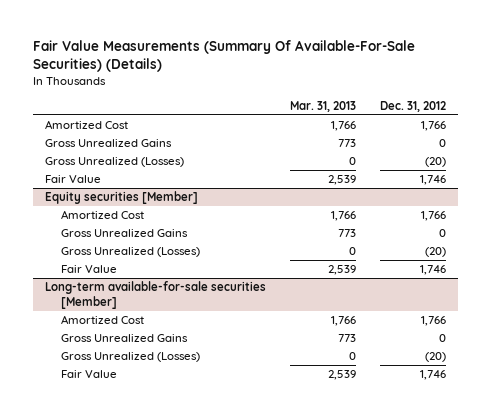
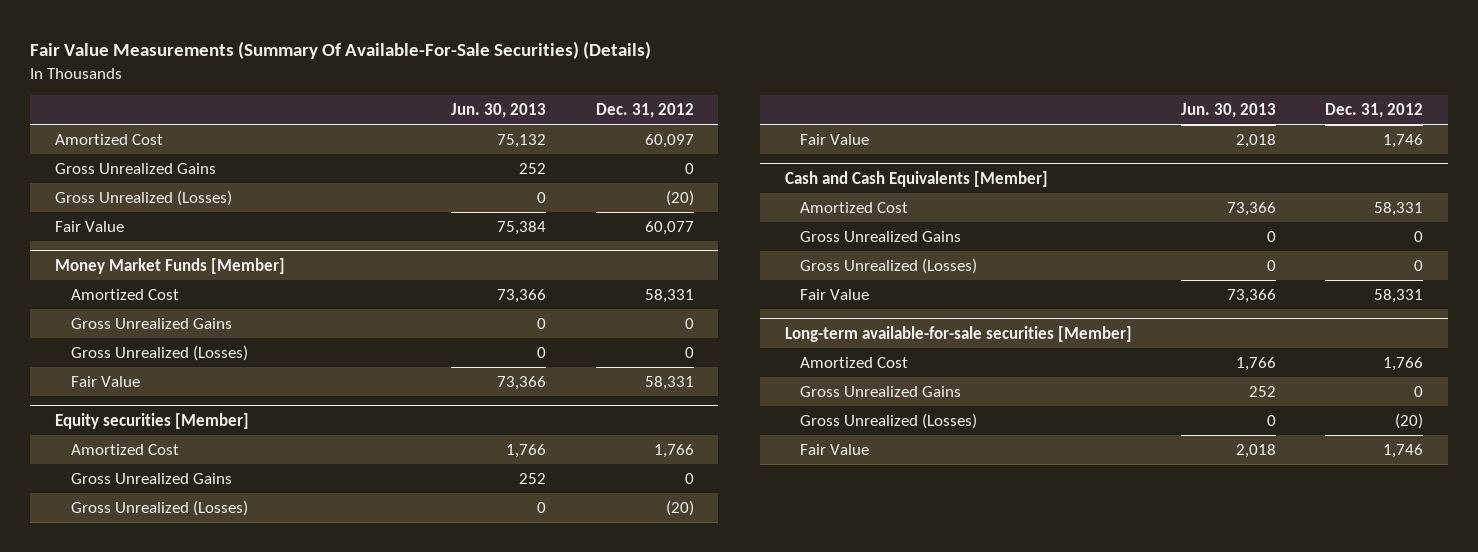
[289,100,356,112] Mar. 31, 2013 -> none
none -> [451,103,547,119] Jun. 30, 2013
[420,121,446,132] 1,766 -> [644,133,694,148] 60,097
[419,175,446,186] 1,746 -> [644,220,694,235] 60,077
none -> [55,257,286,274] Money Market Funds [Member]
none -> [70,288,179,300] Amortized Cost
none -> [70,317,232,329] Gross Unrealized Gains
none -> [70,344,248,361] Gross Unrealized (Losses)
none -> [70,375,140,387] Fair Value
none -> [784,170,1048,187] Cash and Cash Equivalents [Member]
none -> [800,201,909,213] Amortized Cost
none -> [800,230,962,242] Gross Unrealized Gains
none -> [800,257,978,274] Gross Unrealized (Losses)
none -> [800,288,870,300] Fair Value

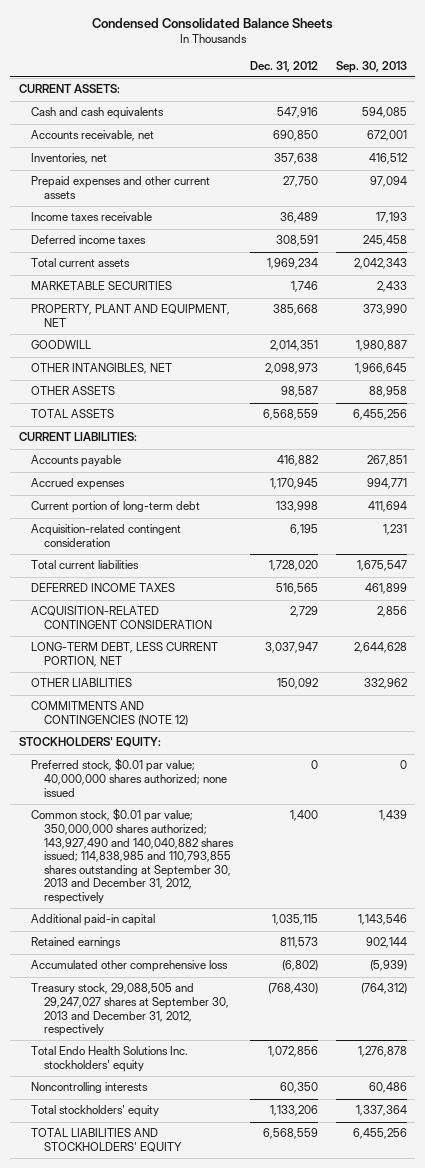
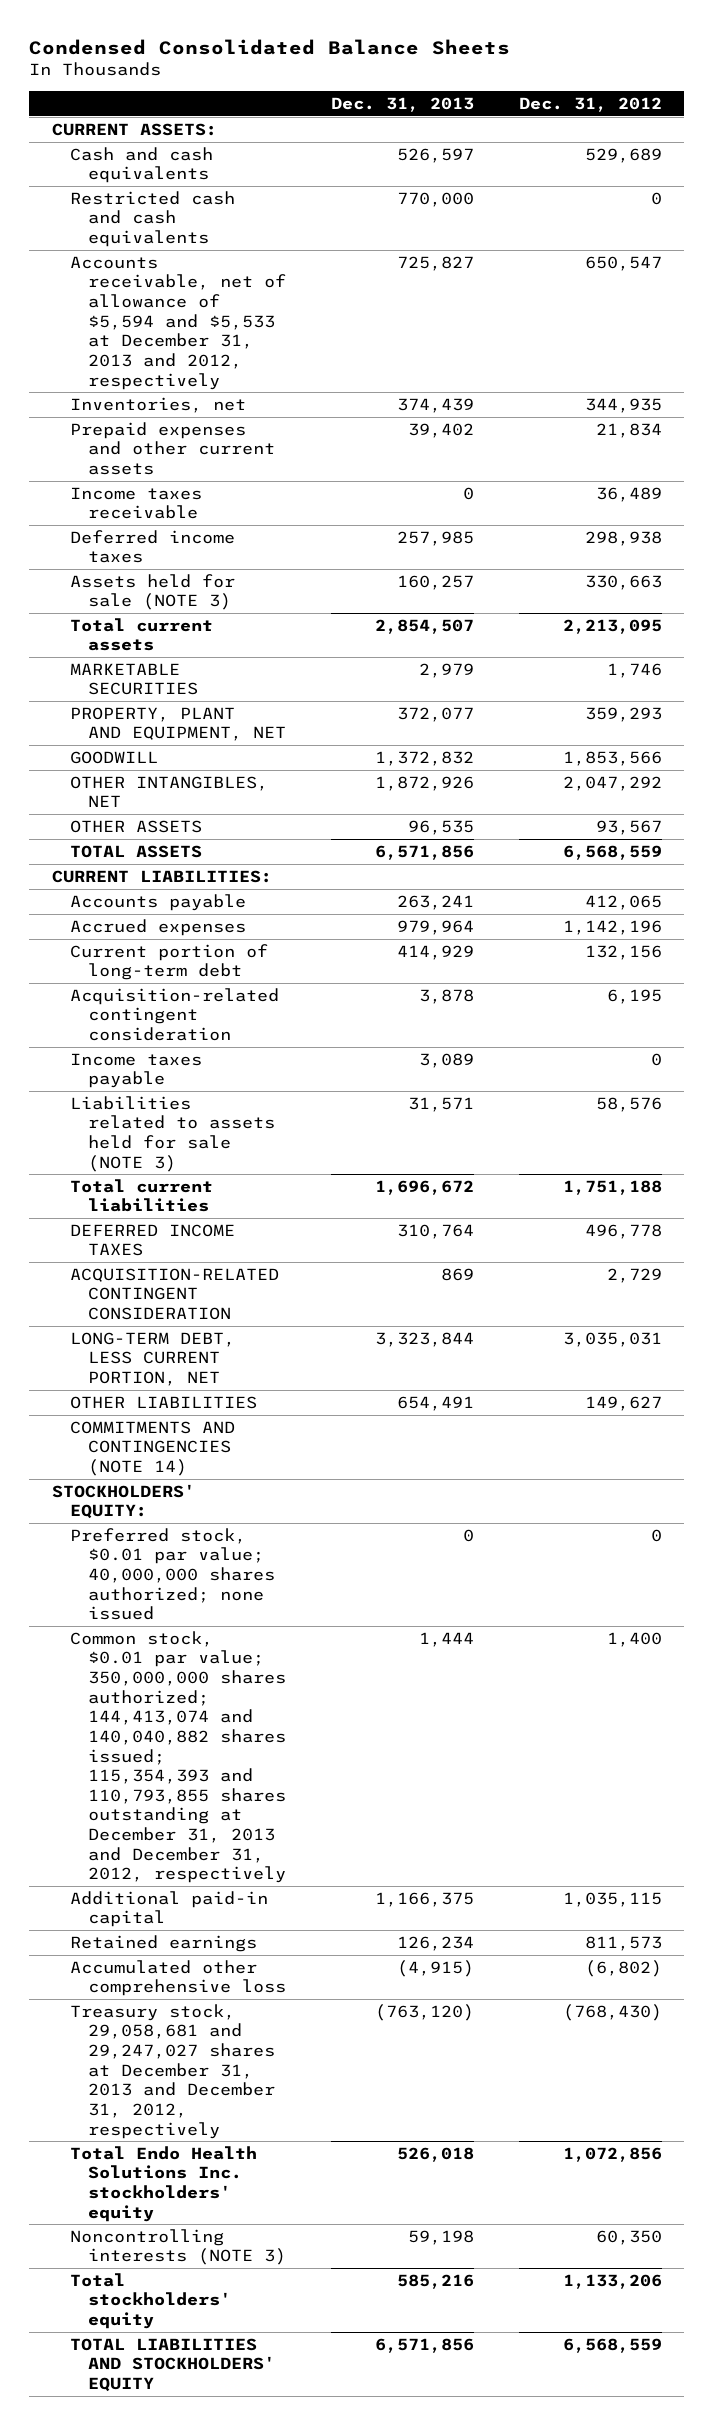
[335,60,407,73] Sep. 30, 2013 -> none
none -> [330,96,474,112] Dec. 31, 2013
[277,107,319,119] 547,916 -> [584,147,662,163] 529,689
none -> [69,190,235,248] Restricted cash and cash equivalents
[31,130,155,142] Accounts receivable, net -> [69,255,286,390] Accounts receivable, net of allowance of $5,594 and $5,533 at December 31, 2013 and 2012, respectively
[273,130,319,142] 690,850 -> [584,255,662,271] 650,547
[274,153,319,165] 357,638 -> [584,397,662,413] 344,935
[283,176,319,188] 27,750 -> [595,422,662,438] 21,834
[276,235,319,247] 308,591 -> [584,530,662,546] 298,938
none -> [69,573,235,611] Assets held for sale (NOTE 3)
[267,258,319,270] 1,969,234 -> [562,618,662,634] 2,213,095
[273,304,319,316] 385,668 -> [584,706,662,722] 359,293
[270,340,319,352] 2,014,351 -> [562,750,662,766] 1,853,566
[265,363,319,375] 2,098,973 -> [562,775,662,791] 2,047,292
[281,386,319,398] 98,587 -> [595,819,662,835] 93,567
[277,455,319,467] 416,882 -> [584,894,662,910] 412,065
[270,478,319,490] 1,170,945 -> [562,919,662,935] 1,142,196
[276,501,319,513] 133,998 -> [584,944,662,960] 132,156
none -> [69,1052,202,1089] Income taxes payable
none -> [69,1095,275,1172] Liabilities related to assets held for sale (NOTE 3)
[269,560,319,572] 1,728,020 -> [562,1179,662,1195] 1,751,188
[276,583,319,595] 516,565 -> [584,1223,662,1239] 496,778
[265,642,319,654] 3,037,947 -> [562,1331,662,1347] 3,035,031
[277,678,319,690] 150,092 -> [584,1395,662,1411] 149,627
[31,701,189,727] COMMITMENTS AND CONTINGENCIES (NOTE 12) -> [69,1420,235,1477] COMMITMENTS AND CONTINGENCIES (NOTE 14)
[31,808,235,904] Common stock, $0.01 par value; 350,000,000 shares authorized; 143,927,490 and 140,040,882 shares issued; 114,838,985 and 110,793,855 shares outstanding at September 30, 2013 and December 31, 2012, respectively -> [69,1630,286,1884] Common stock, $0.01 par value; 350,000,000 shares authorized; 144,413,074 and 140,040,882 shares issued; 115,354,393 and 110,793,855 shares outstanding at December 31, 2013 and December 31, 2012, respectively
[31,983,230,1037] Treasury stock, 29,088,505 and 29,247,027 shares at September 30, 2013 and December 31, 2012, respectively -> [69,2003,275,2139] Treasury stock, 29,058,681 and 29,247,027 shares at December 31, 2013 and December 31, 2012, respectively
[31,1082,149,1094] Noncontrolling interests -> [69,2228,286,2266] Noncontrolling interests (NOTE 3)

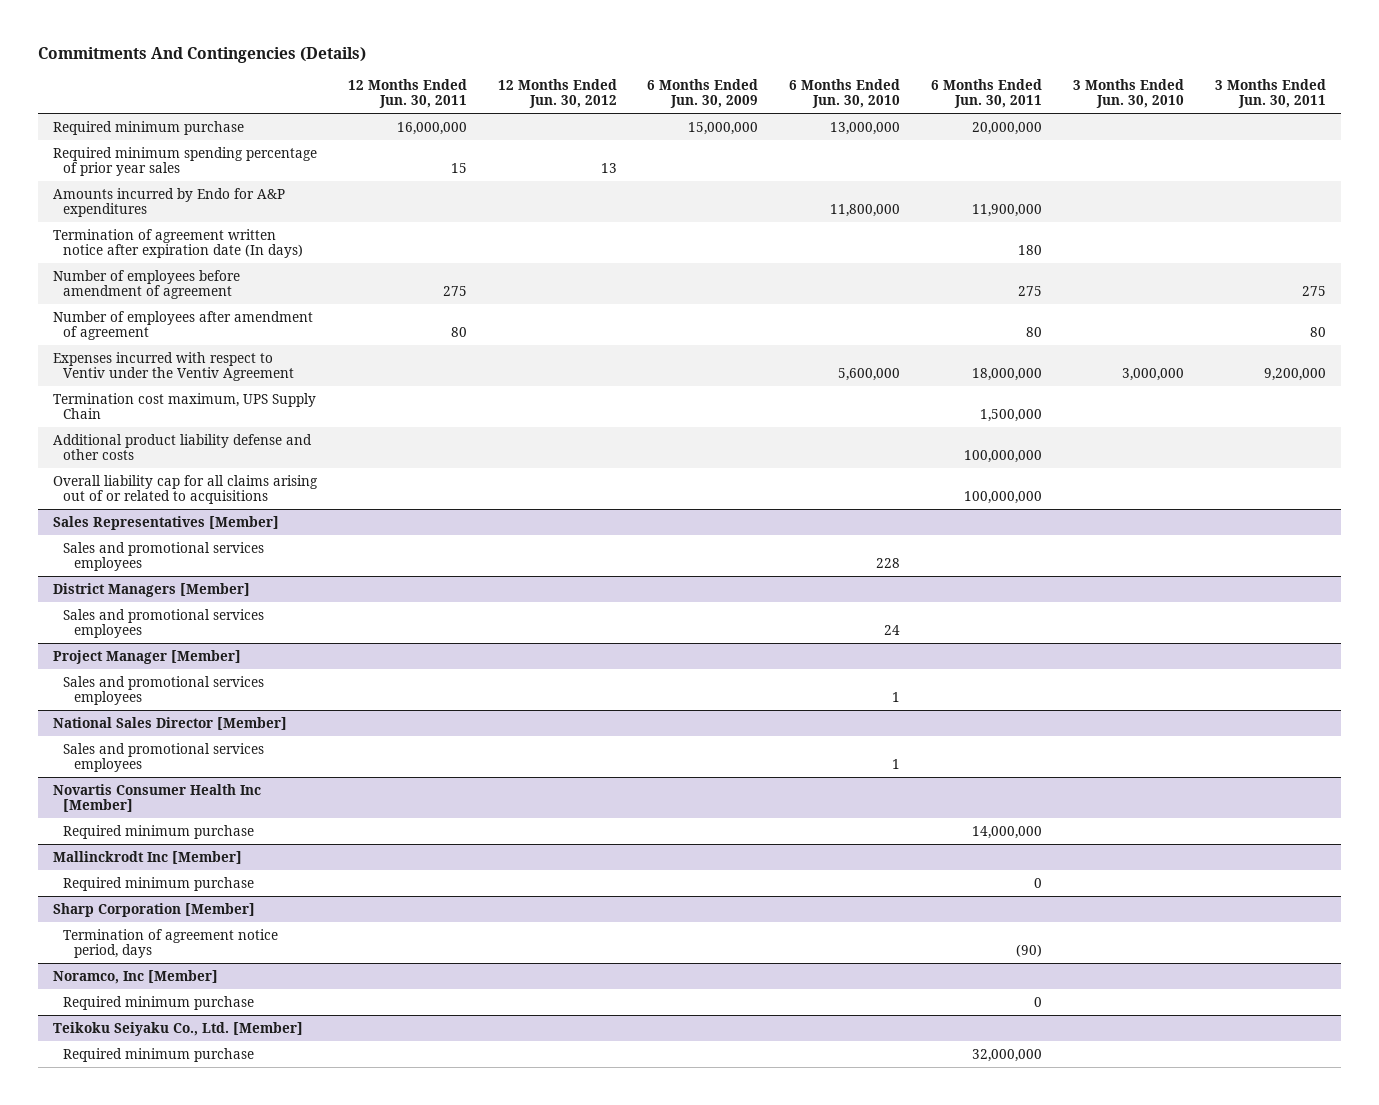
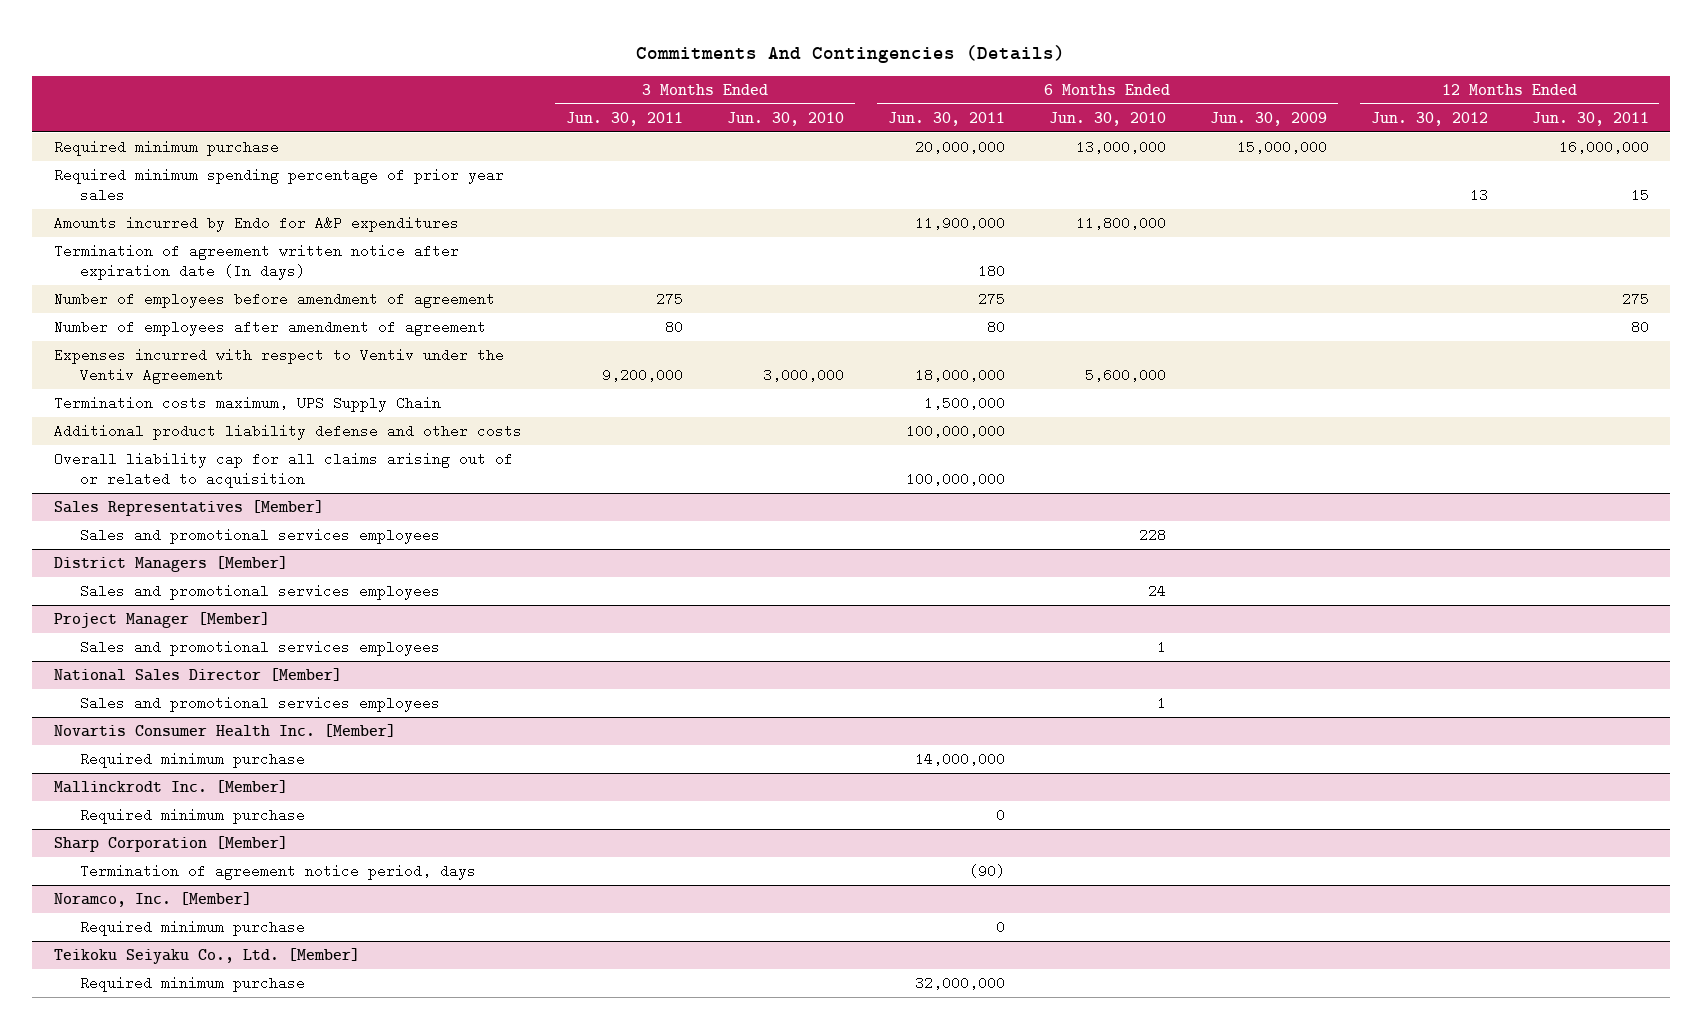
[52,392,316,420] Termination cost maximum, UPS Supply Chain -> [54,396,442,413] Termination costs maximum, UPS Supply Chain
[52,474,318,505] Overall liability cap for all claims arising out of or related to acquisitions -> [54,452,514,489] Overall liability cap for all claims arising out of or related to acquisition
[52,783,261,813] Novartis Consumer Health Inc [Member] -> [54,724,397,738] Novartis Consumer Health Inc. [Member]
[52,850,242,864] Mallinckrodt Inc [Member] -> [54,780,289,794] Mallinckrodt Inc. [Member]
[52,969,218,984] Noramco, Inc [Member] -> [54,892,253,908] Noramco, Inc. [Member]

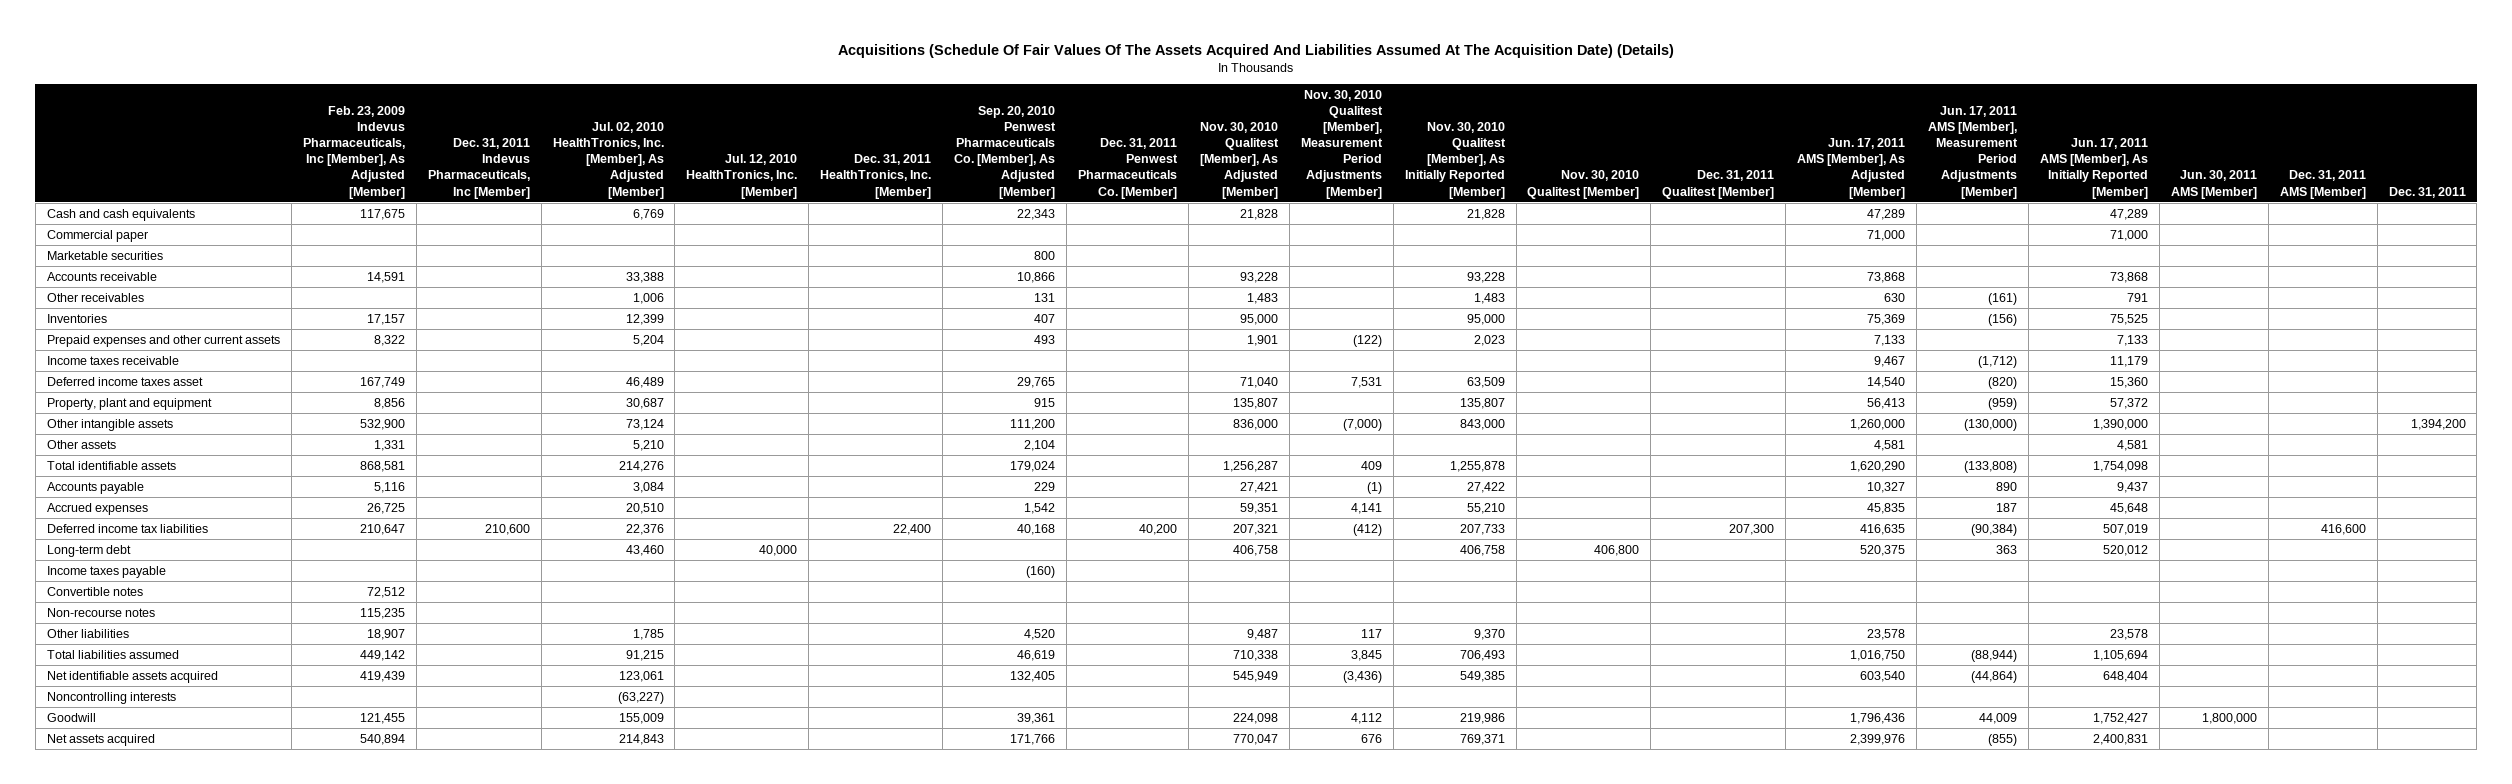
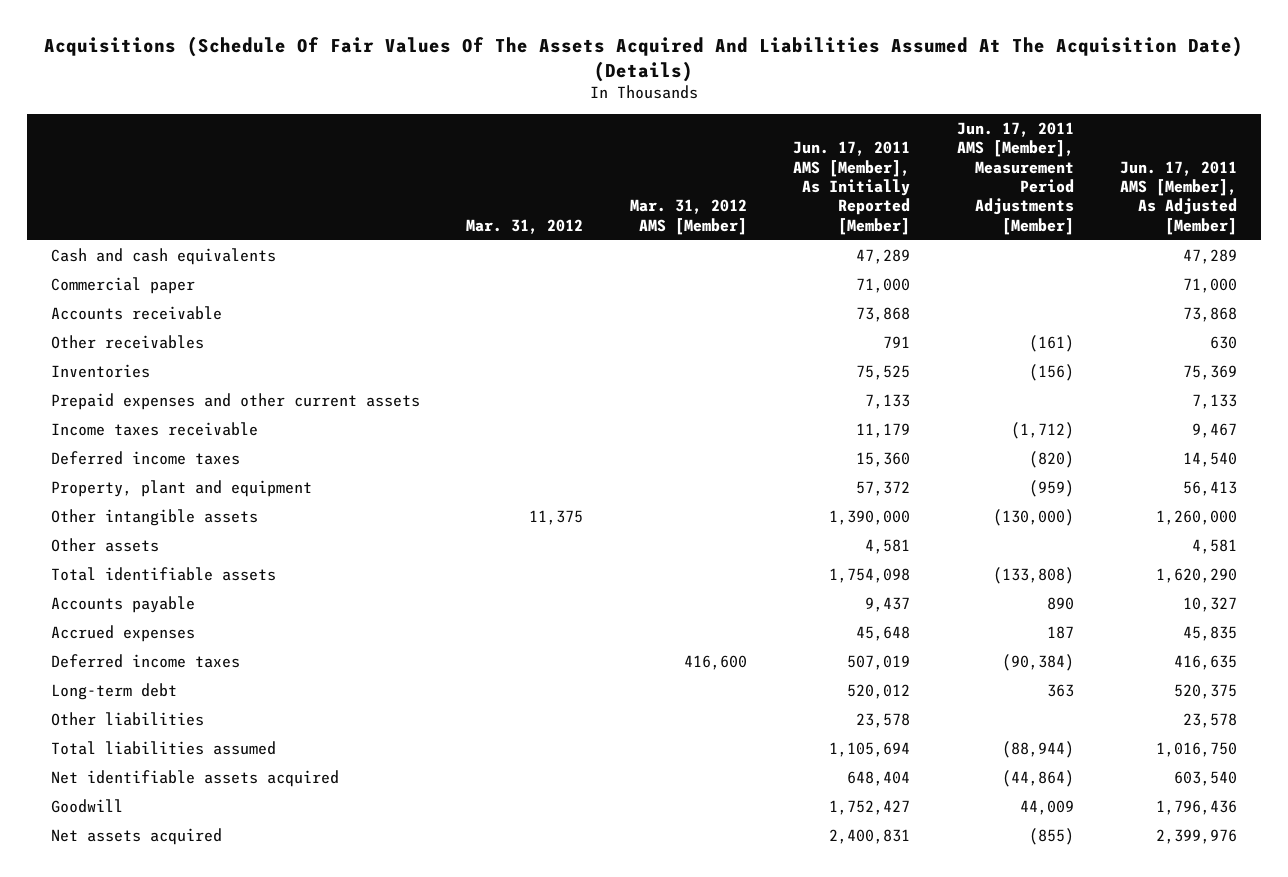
[302,105,405,199] Feb. 23, 2009 Indevus Pharmaceuticals, Inc [Member], As Adjusted [Member] -> none
[427,138,530,199] Dec. 31, 2011 Indevus Pharmaceuticals, Inc [Member] -> none
[552,122,664,199] Jul. 02, 2010 HealthTronics, Inc. [Member], As Adjusted [Member] -> none
[686,154,798,199] Jul. 12, 2010 HealthTronics, Inc. [Member] -> none
[820,154,932,199] Dec. 31, 2011 HealthTronics, Inc. [Member] -> none
[954,105,1057,199] Sep. 20, 2010 Penwest Pharmaceuticals Co. [Member], As Adjusted [Member] -> none
[1077,138,1178,199] Dec. 31, 2011 Penwest Pharmaceuticals Co. [Member] -> none
[1199,122,1279,199] Nov. 30, 2010 Qualitest [Member], As Adjusted [Member] -> none
[1300,89,1383,199] Nov. 30, 2010 Qualitest [Member], Measurement Period Adjustments [Member] -> none
[1404,122,1506,199] Nov. 30, 2010 Qualitest [Member], As Initially Reported [Member] -> none
[1527,170,1640,199] Nov. 30, 2010 Qualitest [Member] -> none
[1662,170,1775,199] Dec. 31, 2011 Qualitest [Member] -> none
[2170,170,2257,199] Jun. 30, 2011 AMS [Member] -> none
[2279,170,2366,199] Dec. 31, 2011 AMS [Member] -> none
[2388,186,2466,198] Dec. 31, 2011 -> none
none -> [466,218,584,234] Mar. 31, 2012
none -> [629,199,747,235] Mar. 31, 2012 AMS [Member]
[46,250,163,260] Marketable securities -> none
[46,376,203,386] Deferred income taxes asset -> [50,450,240,465] Deferred income taxes
[46,523,208,533] Deferred income tax liabilities -> [50,653,240,668] Deferred income taxes
[46,565,166,578] Income taxes payable -> none
[46,586,143,596] Convertible notes -> none
[46,607,155,617] Non-recourse notes -> none
[46,691,176,704] Noncontrolling interests -> none

